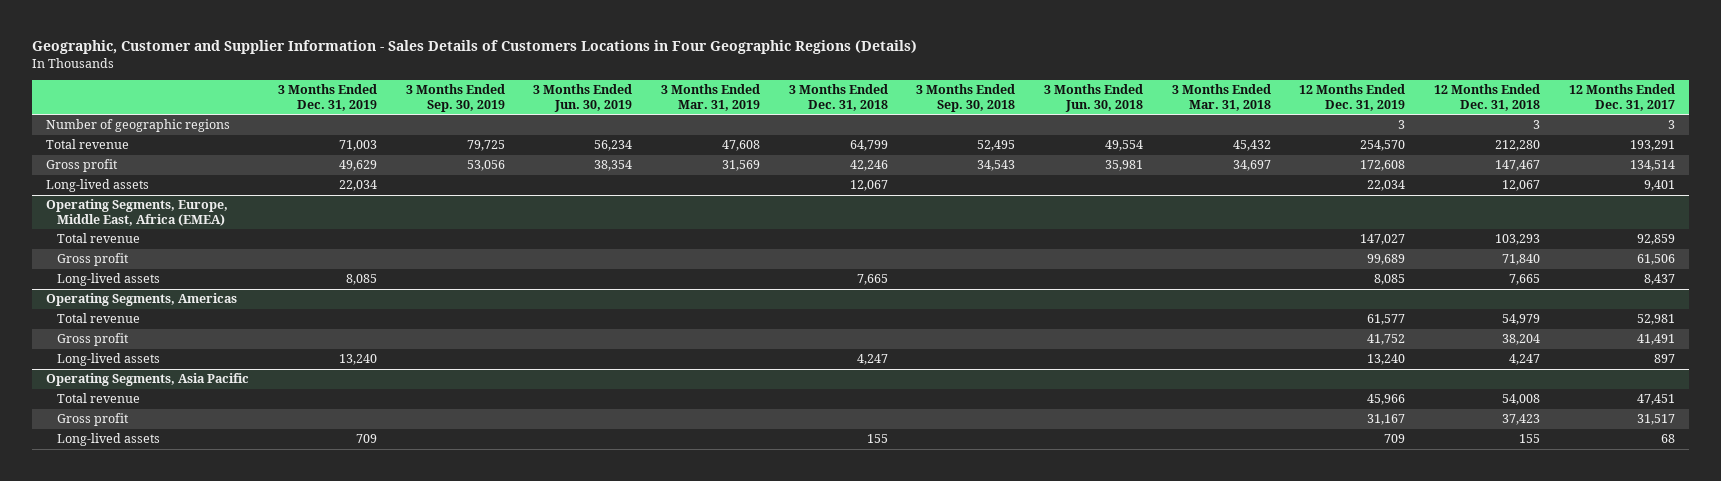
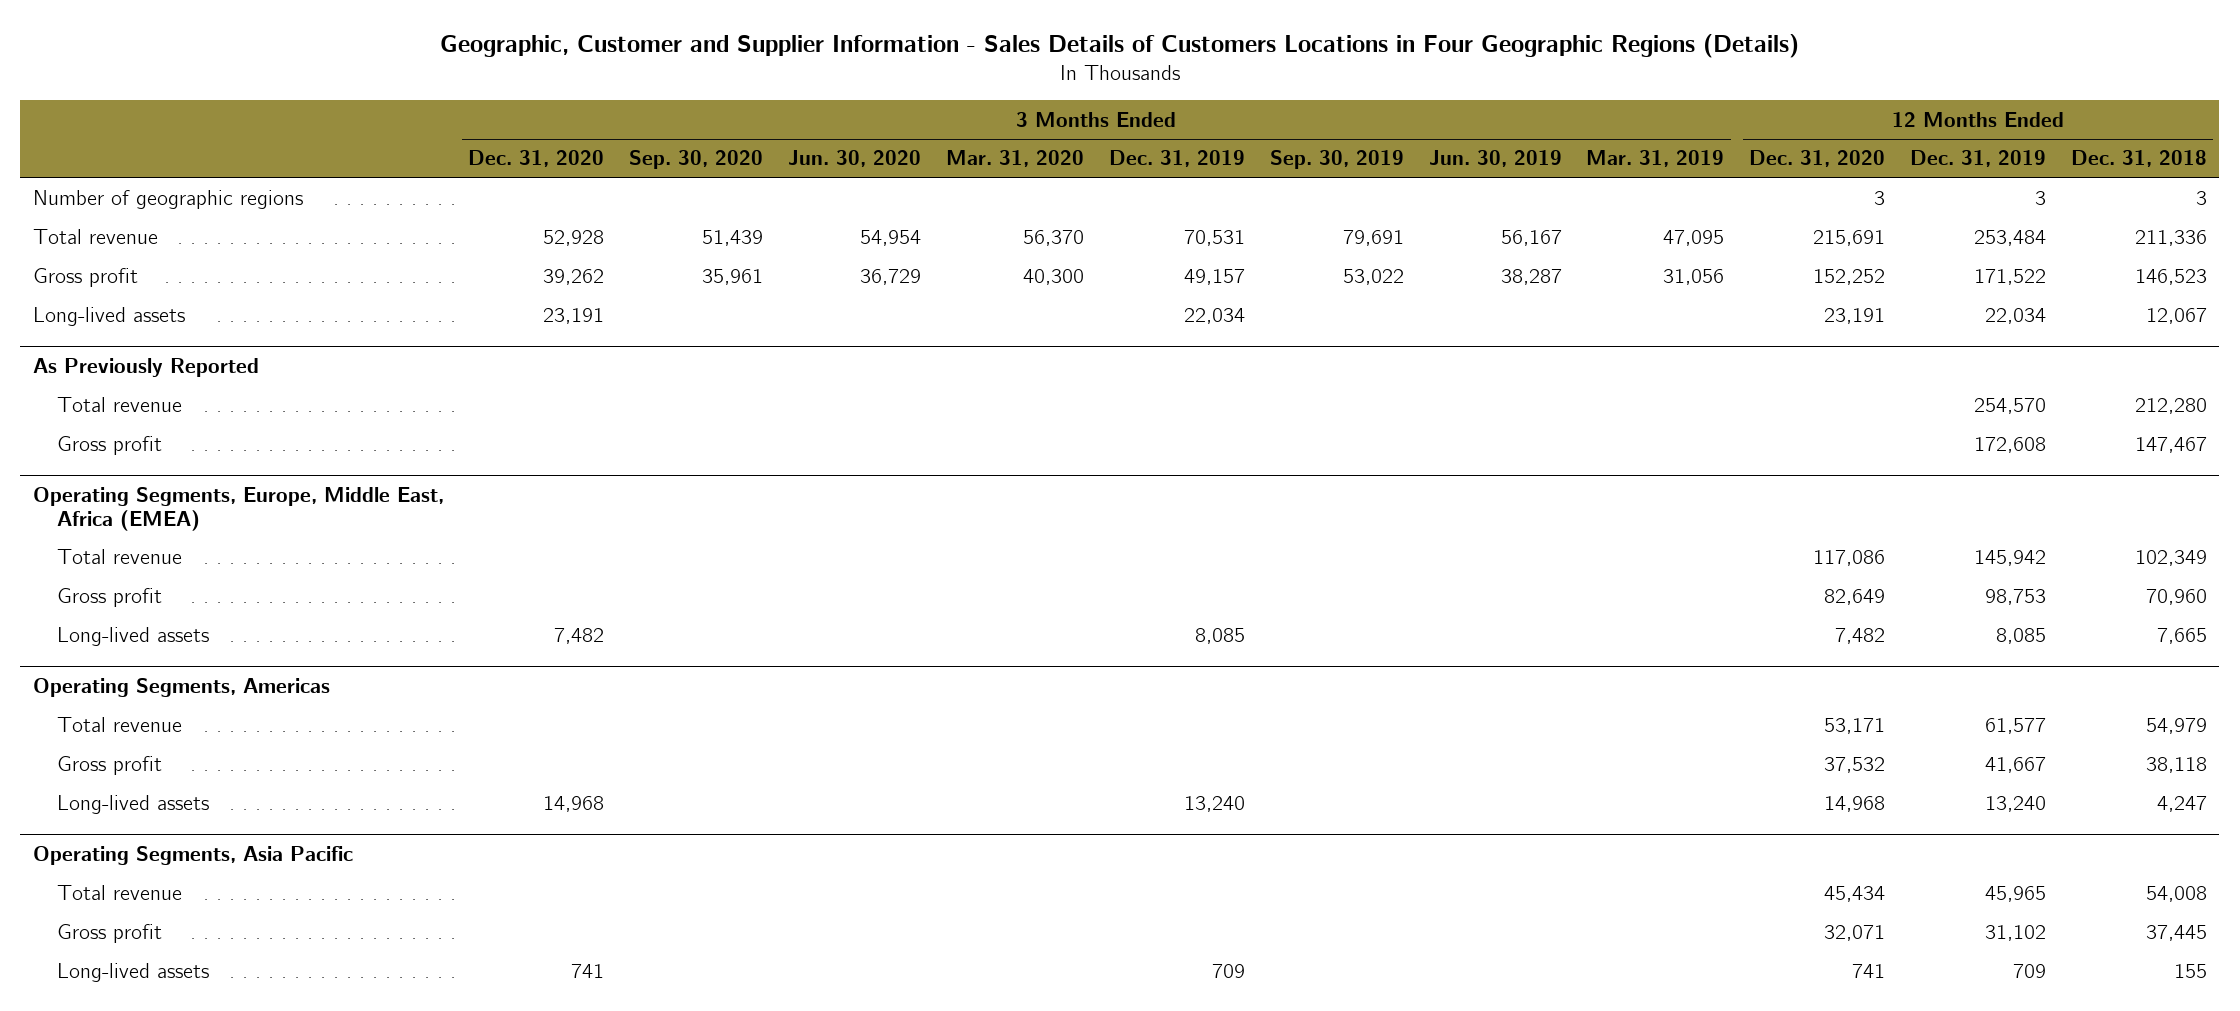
[788,84,888,111] 3 Months Ended Dec. 31, 2018 -> none
[916,84,1016,112] 3 Months Ended Sep. 30, 2018 -> none
[1043,84,1143,112] 3 Months Ended Jun. 30, 2018 -> none
[1171,84,1271,111] 3 Months Ended Mar. 31, 2018 -> none
[1568,84,1675,111] 12 Months Ended Dec. 31, 2017 -> none
none -> [468,150,605,168] Dec. 31, 2020
none -> [629,150,764,170] Sep. 30, 2020
none -> [788,150,922,168] Jun. 30, 2020
none -> [945,150,1084,168] Mar. 31, 2020
none -> [1749,150,1886,168] Dec. 31, 2020
[338,140,377,152] 71,003 -> [1183,230,1245,247] 70,531
[466,140,505,152] 79,725 -> [1342,230,1404,247] 79,691
[594,140,633,152] 56,234 -> [1500,230,1562,247] 56,167
[721,140,760,152] 47,608 -> [1663,230,1725,247] 47,095
[1360,140,1406,152] 254,570 -> [1974,230,2047,247] 253,484
[1494,140,1540,152] 212,280 -> [2134,230,2207,247] 211,336
[338,160,377,172] 49,629 -> [1183,269,1245,286] 49,157
[466,160,505,172] 53,056 -> [1342,269,1404,286] 53,022
[594,160,633,172] 38,354 -> [1500,269,1562,286] 38,287
[721,160,760,172] 31,569 -> [1663,269,1725,286] 31,056
[1360,160,1406,172] 172,608 -> [1974,269,2047,286] 171,522
[1494,160,1540,172] 147,467 -> [2134,269,2207,286] 146,523
none -> [32,358,259,378] As Previously Reported
none -> [56,397,182,413] Total revenue
none -> [56,436,162,456] Gross profit
[1360,234,1406,246] 147,027 -> [1974,550,2047,567] 145,942
[1494,234,1540,246] 103,293 -> [2134,550,2207,567] 102,349
[1367,254,1406,266] 99,689 -> [1985,589,2047,606] 98,753
[1501,254,1540,266] 71,840 -> [2145,589,2207,606] 70,960
[1367,334,1406,346] 41,752 -> [1985,757,2047,774] 41,667
[1501,334,1540,346] 38,204 -> [2145,757,2207,774] 38,118
[1367,394,1406,406] 45,966 -> [1985,886,2047,903] 45,965
[1367,414,1406,426] 31,167 -> [1985,925,2047,942] 31,102
[1501,414,1540,426] 37,423 -> [2145,925,2207,942] 37,445

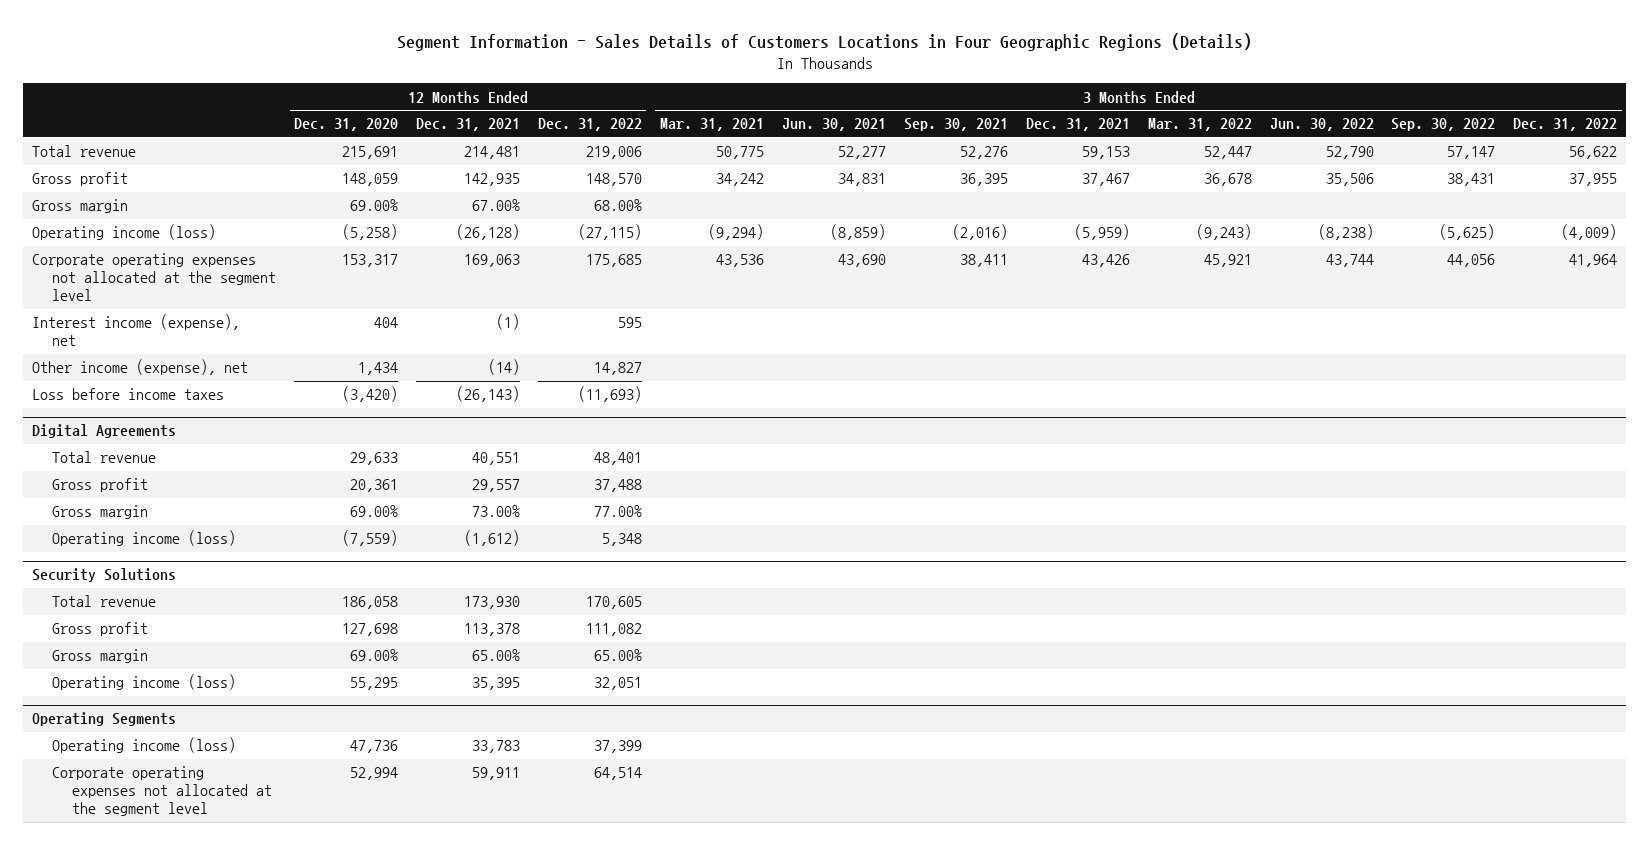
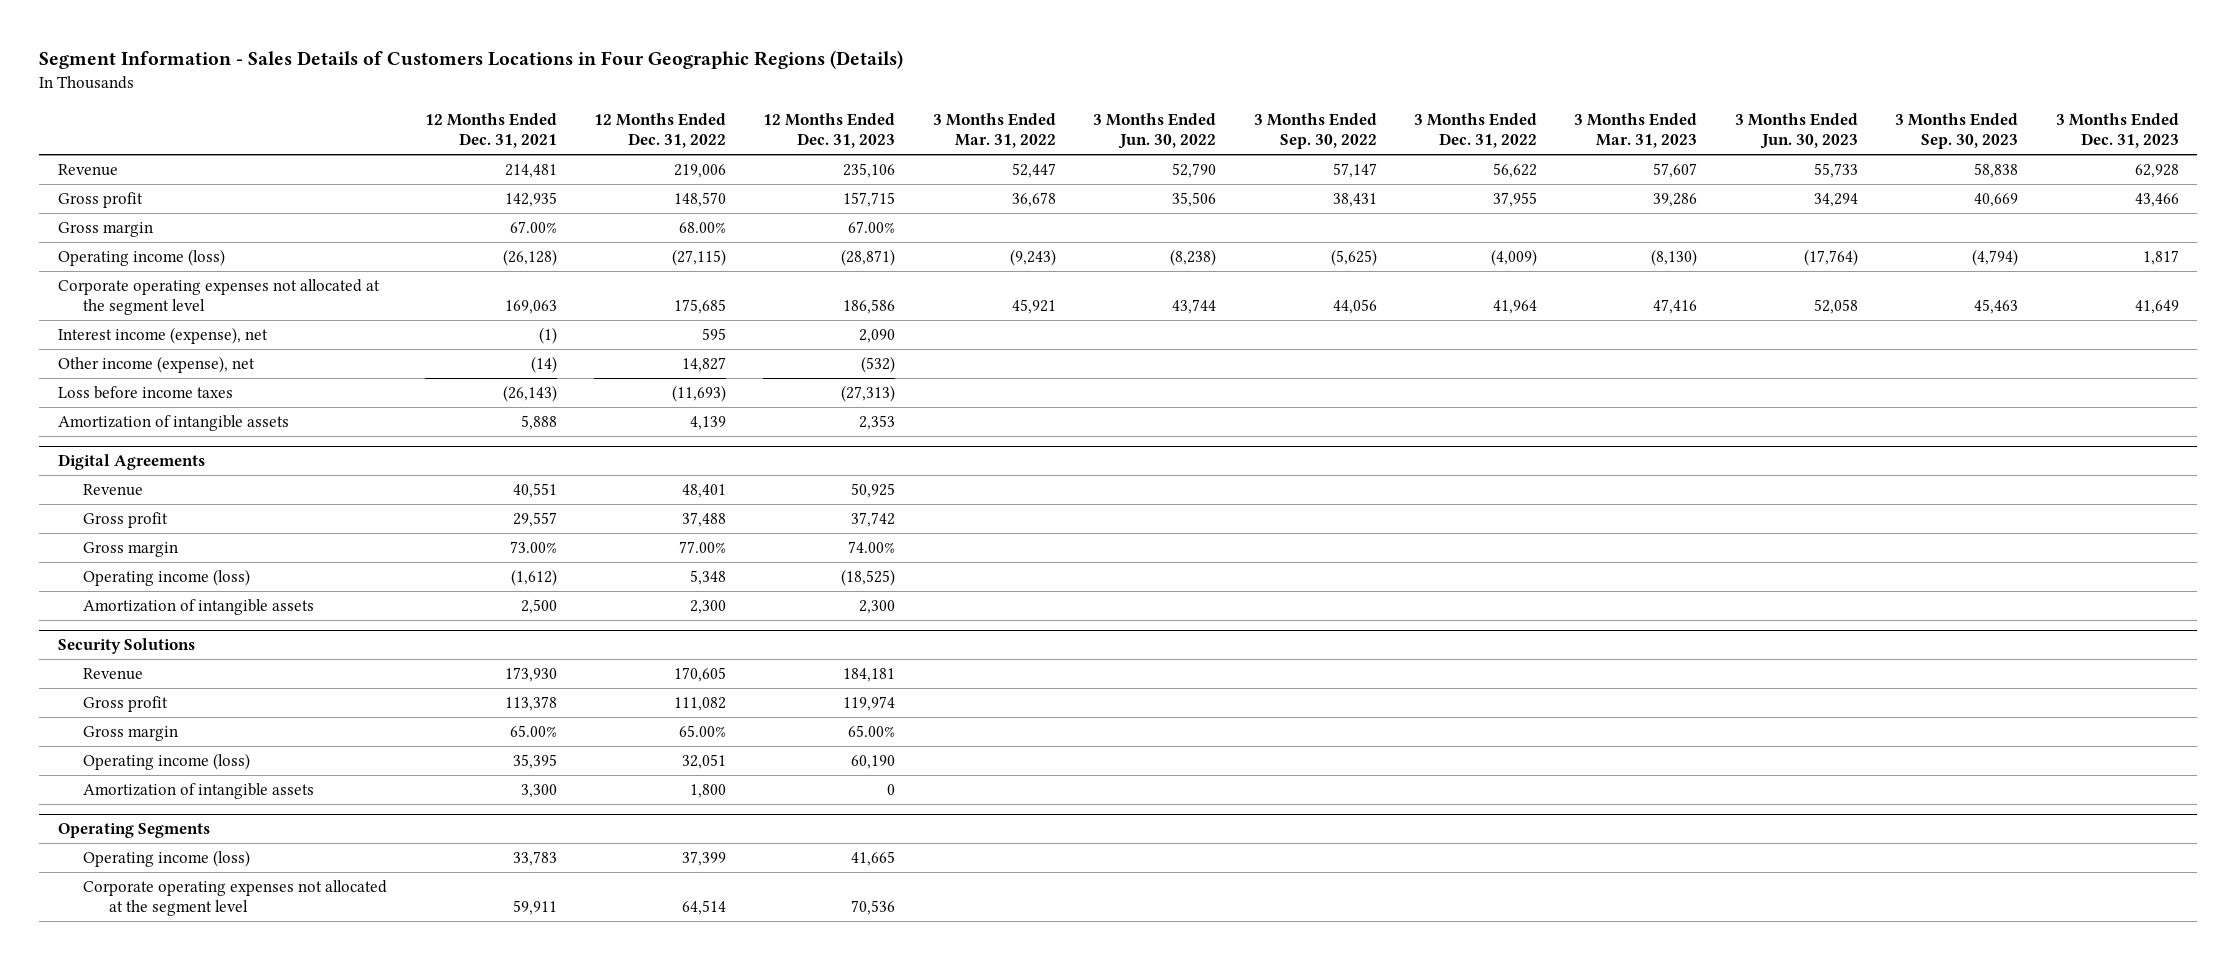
[294,118,399,132] Dec. 31, 2020 -> none
[659,118,764,132] Mar. 31, 2021 -> none
[781,118,886,132] Jun. 30, 2021 -> none
[903,118,1008,132] Sep. 30, 2021 -> none
[1025,118,1130,132] Dec. 31, 2021 -> none
none -> [763,112,896,149] 12 Months Ended Dec. 31, 2023
none -> [1574,112,1698,149] 3 Months Ended Mar. 31, 2023
none -> [1734,112,1858,150] 3 Months Ended Jun. 30, 2023
none -> [1895,112,2019,150] 3 Months Ended Sep. 30, 2023
none -> [2055,112,2179,149] 3 Months Ended Dec. 31, 2023
[31,145,136,158] Total revenue -> [57,163,118,176] Revenue
none -> [57,414,289,431] Amortization of intangible assets
[52,451,157,464] Total revenue -> [83,483,144,496] Revenue
none -> [83,598,315,615] Amortization of intangible assets
[52,595,157,608] Total revenue -> [83,667,144,680] Revenue
none -> [83,782,315,799] Amortization of intangible assets

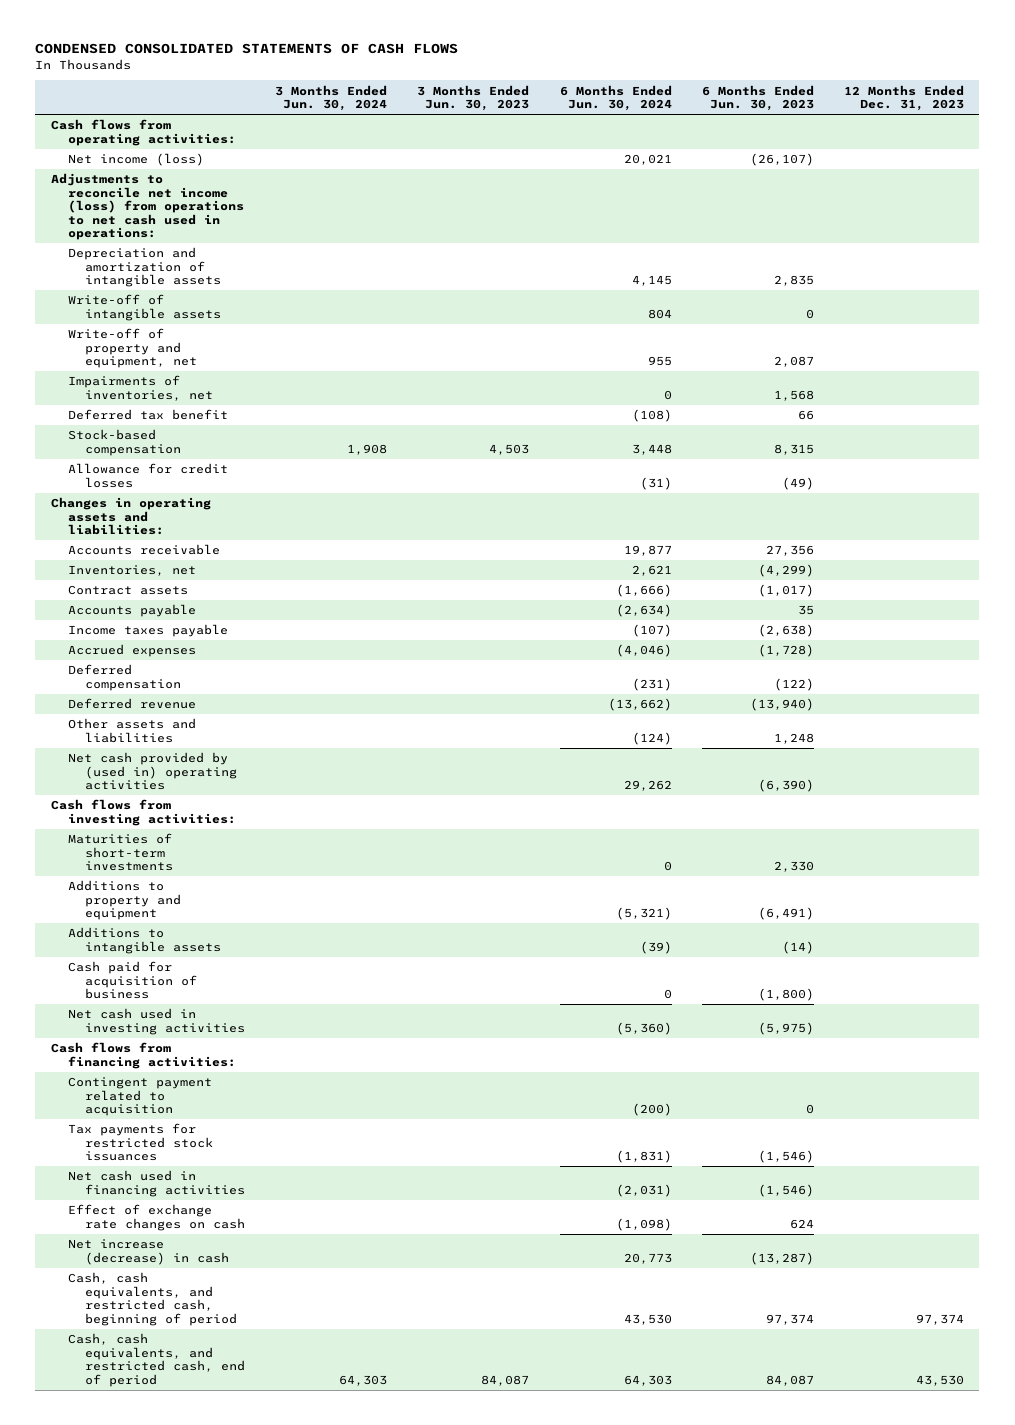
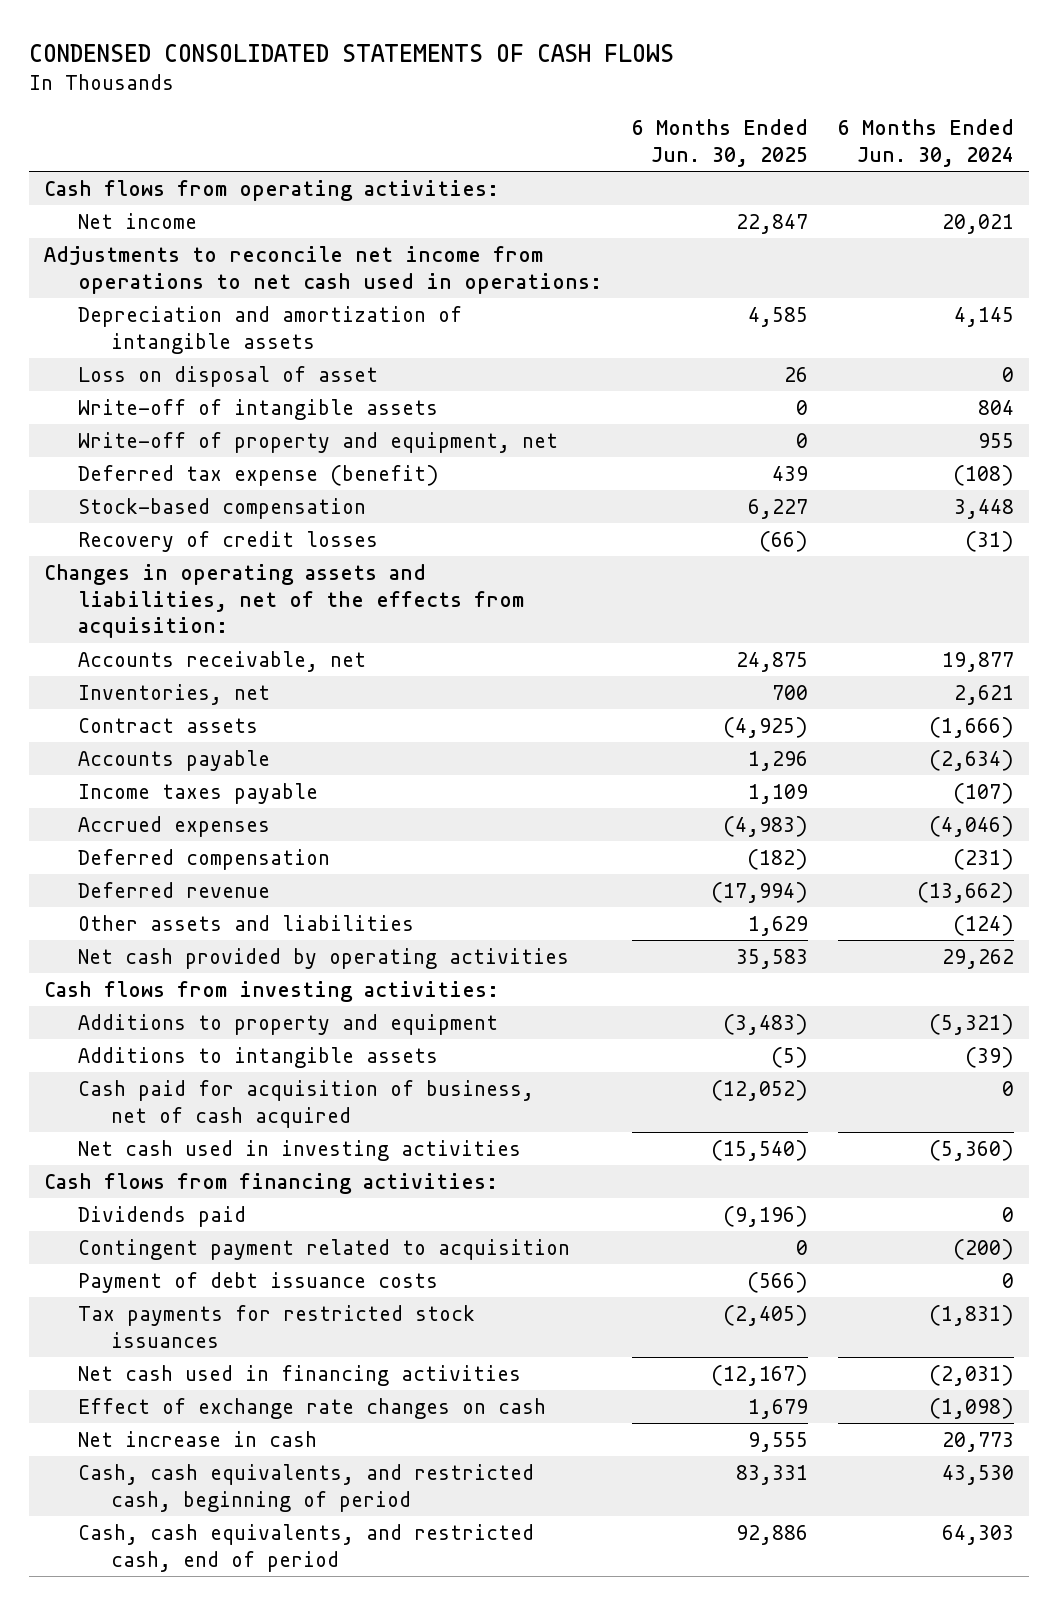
[275,84,388,112] 3 Months Ended Jun. 30, 2024 -> none
[417,84,530,112] 3 Months Ended Jun. 30, 2023 -> none
[701,84,814,112] 6 Months Ended Jun. 30, 2023 -> none
[843,84,964,112] 12 Months Ended Dec. 31, 2023 -> none
none -> [631,119,808,167] 6 Months Ended Jun. 30, 2025
[67,153,204,167] Net income (loss) -> [77,212,197,229] Net income
[50,173,244,241] Adjustments to reconcile net income (loss) from operations to net cash used in operations: -> [44,245,602,294] Adjustments to reconcile net income from operations to net cash used in operations:
none -> [77,365,378,387] Loss on disposal of asset
[67,375,213,401] Impairments of inventories, net -> none
[67,409,228,421] Deferred tax benefit -> [77,464,439,486] Deferred tax expense (benefit)
[67,463,228,488] Allowance for credit losses -> none
none -> [77,530,378,552] Recovery of credit losses
[50,497,211,536] Changes in operating assets and liabilities: -> [44,563,524,639] Changes in operating assets and liabilities, net of the effects from acquisition:
[67,544,220,556] Accounts receivable -> [77,650,366,672] Accounts receivable, net
[67,752,237,791] Net cash provided by (used in) operating activities -> [77,947,569,969] Net cash provided by operating activities
[67,833,173,872] Maturities of short-term investments -> none
[67,961,197,1000] Cash paid for acquisition of business -> [77,1079,534,1128] Cash paid for acquisition of business, net of cash acquired
none -> [77,1205,246,1227] Dividends paid
none -> [77,1271,438,1293] Payment of debt issuance costs
[67,1239,229,1265] Net increase (decrease) in cash -> [77,1430,317,1447] Net increase in cash

